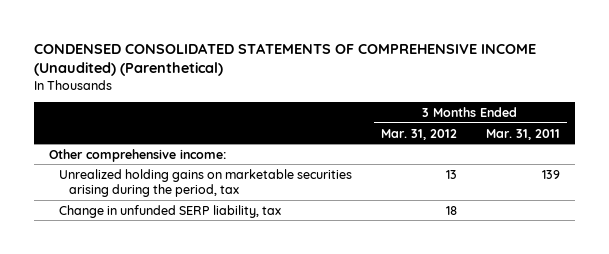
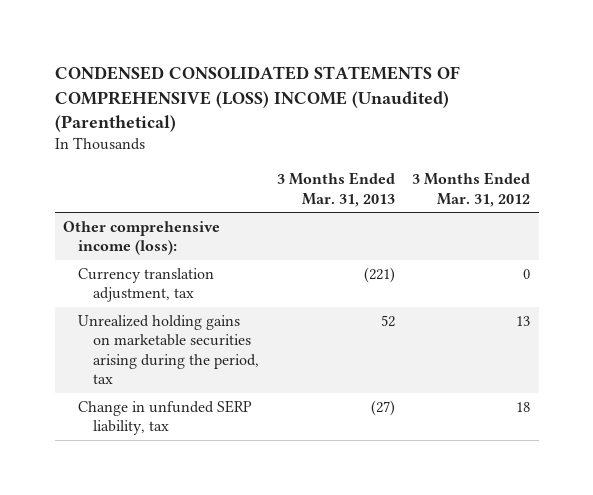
[34,42,537,76] CONDENSED CONSOLIDATED STATEMENTS OF COMPREHENSIVE INCOME (Unaudited) (Parenthetical) -> [54,66,460,133] CONDENSED CONSOLIDATED STATEMENTS OF COMPREHENSIVE (LOSS) INCOME (Unaudited) (Parenthetical)
[485,128,560,140] Mar. 31, 2011 -> none
none -> [276,172,395,207] 3 Months Ended Mar. 31, 2013
[48,148,226,162] Other comprehensive income: -> [63,221,221,256] Other comprehensive income (loss):
none -> [78,268,215,303] Currency translation adjustment, tax

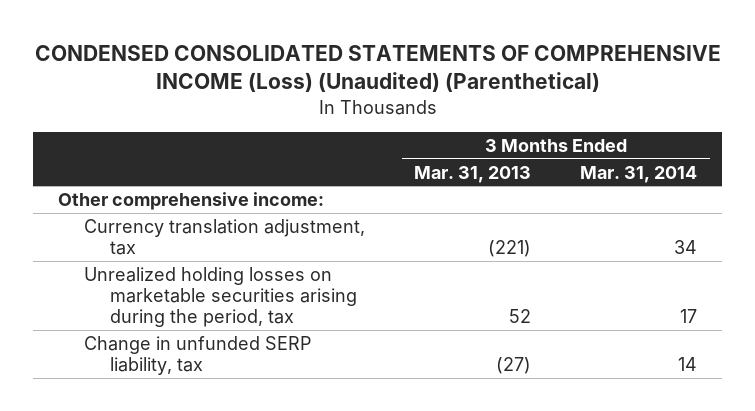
[54,66,460,133] CONDENSED CONSOLIDATED STATEMENTS OF COMPREHENSIVE (LOSS) INCOME (Unaudited) (Parenthetical) -> [34,45,721,93] CONDENSED CONSOLIDATED STATEMENTS OF COMPREHENSIVE INCOME (Loss) (Unaudited) (Parenthetical)
[411,172,530,207] 3 Months Ended Mar. 31, 2012 -> none
none -> [580,165,698,183] Mar. 31, 2014
[63,221,221,256] Other comprehensive income (loss): -> [57,191,324,210] Other comprehensive income:
[78,315,260,385] Unrealized holding gains on marketable securities arising during the period, tax -> [83,266,358,328] Unrealized holding losses on marketable securities arising during the period, tax

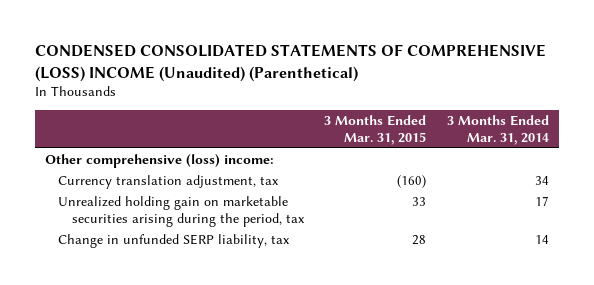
[34,45,721,93] CONDENSED CONSOLIDATED STATEMENTS OF COMPREHENSIVE INCOME (Loss) (Unaudited) (Parenthetical) -> [34,44,546,82] CONDENSED CONSOLIDATED STATEMENTS OF COMPREHENSIVE (LOSS) INCOME (Unaudited) (Parenthetical)
[414,165,532,183] Mar. 31, 2013 -> none
none -> [324,114,427,145] 3 Months Ended Mar. 31, 2015
[57,191,324,210] Other comprehensive income: -> [45,153,275,168] Other comprehensive (loss) income:
[83,266,358,328] Unrealized holding losses on marketable securities arising during the period, tax -> [58,195,305,227] Unrealized holding gain on marketable securities arising during the period, tax

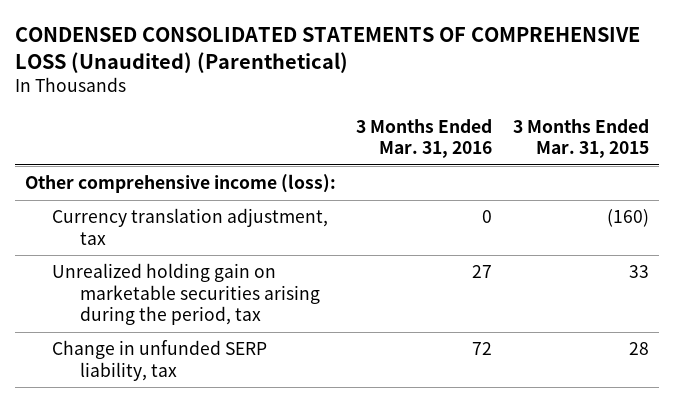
[34,44,546,82] CONDENSED CONSOLIDATED STATEMENTS OF COMPREHENSIVE (LOSS) INCOME (Unaudited) (Parenthetical) -> [14,26,640,73] CONDENSED CONSOLIDATED STATEMENTS OF COMPREHENSIVE LOSS (Unaudited) (Parenthetical)
[447,114,550,145] 3 Months Ended Mar. 31, 2014 -> none
none -> [356,118,493,159] 3 Months Ended Mar. 31, 2016
[45,153,275,168] Other comprehensive (loss) income: -> [24,174,336,194] Other comprehensive income (loss):

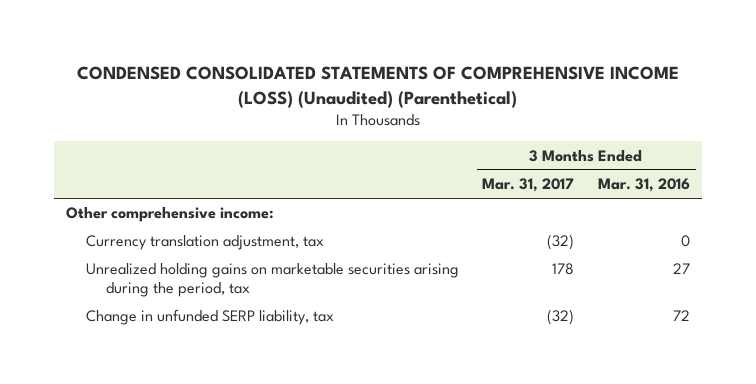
[14,26,640,73] CONDENSED CONSOLIDATED STATEMENTS OF COMPREHENSIVE LOSS (Unaudited) (Parenthetical) -> [76,66,679,108] CONDENSED CONSOLIDATED STATEMENTS OF COMPREHENSIVE INCOME (LOSS) (Unaudited) (Parenthetical)
[512,118,649,159] 3 Months Ended Mar. 31, 2015 -> none
none -> [482,178,575,193] Mar. 31, 2017
[24,174,336,194] Other comprehensive income (loss): -> [65,207,274,223] Other comprehensive income:
[52,263,320,326] Unrealized holding gain on marketable securities arising during the period, tax -> [85,263,459,298] Unrealized holding gains on marketable securities arising during the period, tax

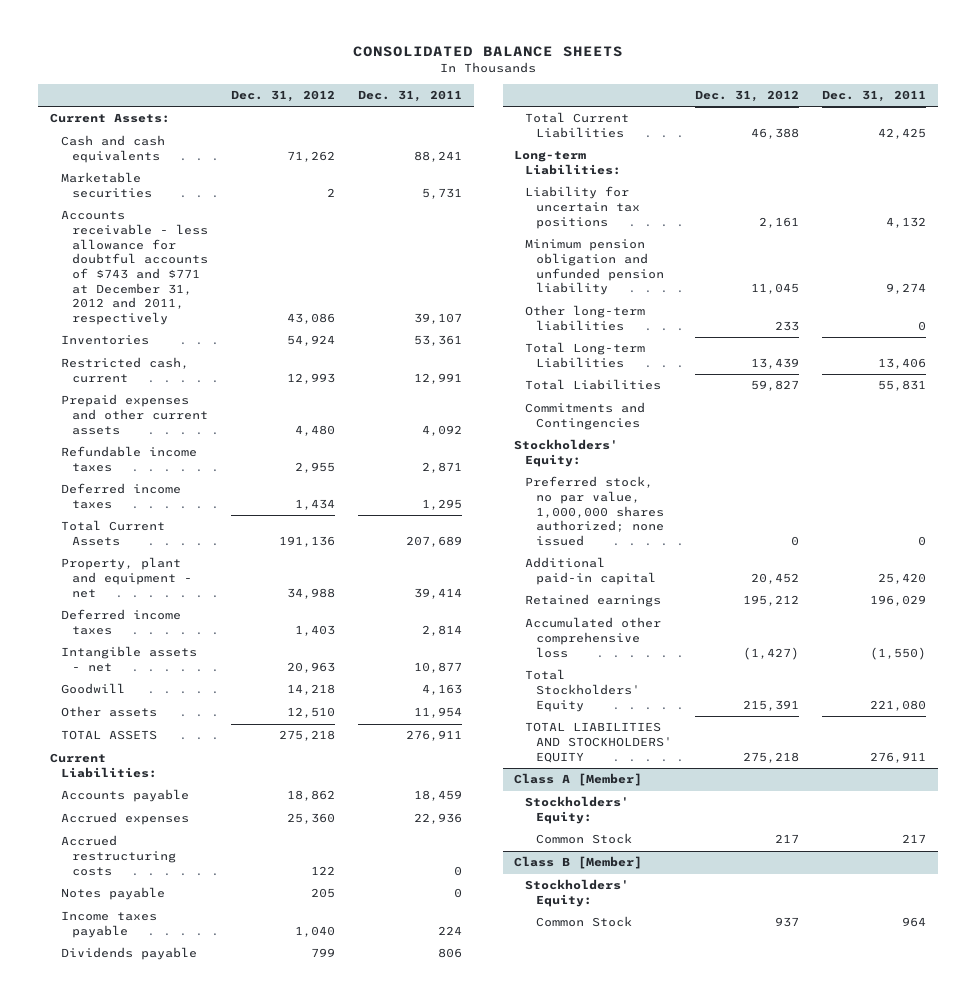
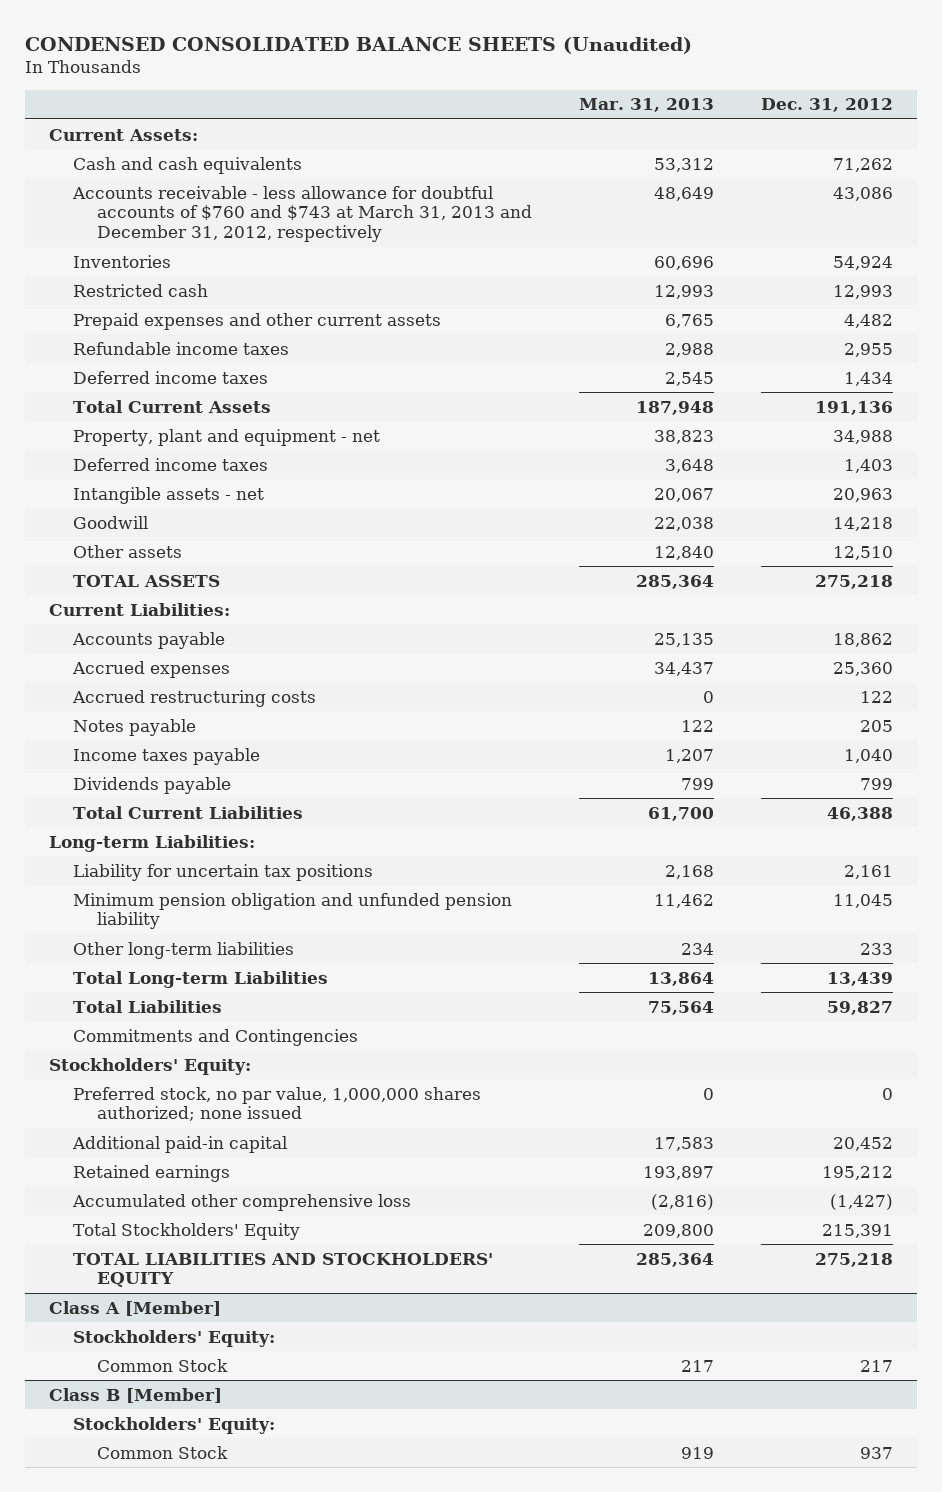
[353,46,624,58] CONSOLIDATED BALANCE SHEETS -> [25,36,693,54] CONDENSED CONSOLIDATED BALANCE SHEETS (Unaudited)
[358,89,463,102] Dec. 31, 2011 -> none
none -> [578,98,714,113] Mar. 31, 2013
[60,172,152,199] Marketable securities -> none
[60,210,208,326] Accounts receivable - less allowance for doubtful accounts of $743 and $771 at December 31, 2012 and 2011, respectively -> [71,185,532,243] Accounts receivable - less allowance for doubtful accounts of $760 and $743 at March 31, 2013 and December 31, 2012, respectively
[60,357,189,384] Restricted cash, current -> [72,283,208,297] Restricted cash
[294,424,335,436] 4,480 -> [844,313,894,328] 4,482

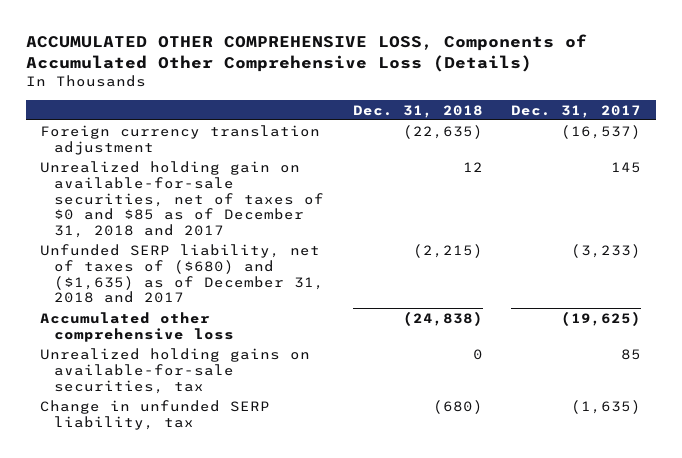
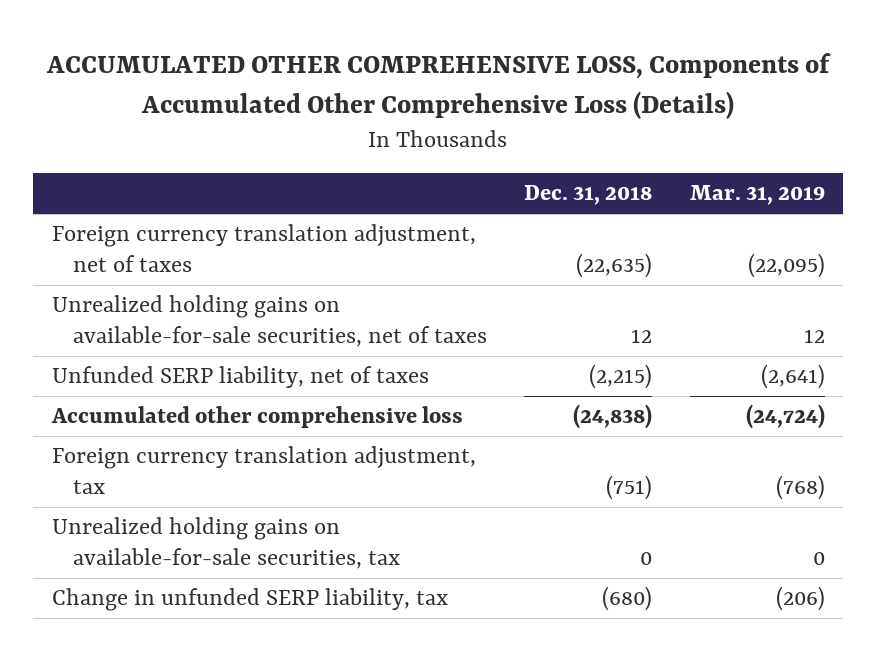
[511,104,642,118] Dec. 31, 2017 -> none
none -> [689,185,825,206] Mar. 31, 2019
[40,124,321,155] Foreign currency translation adjustment -> [51,224,476,273] Foreign currency translation adjustment, net of taxes
[40,160,324,239] Unrealized holding gain on available-for-sale securities, net of taxes of $0 and $85 as of December 31, 2018 and 2017 -> [51,295,488,348] Unrealized holding gains on available-for-sale securities, net of taxes
[40,243,324,304] Unfunded SERP liability, net of taxes of ($680) and ($1,635) as of December 31, 2018 and 2017 -> [51,366,429,389] Unfunded SERP liability, net of taxes
none -> [51,446,476,495] Foreign currency translation adjustment, tax

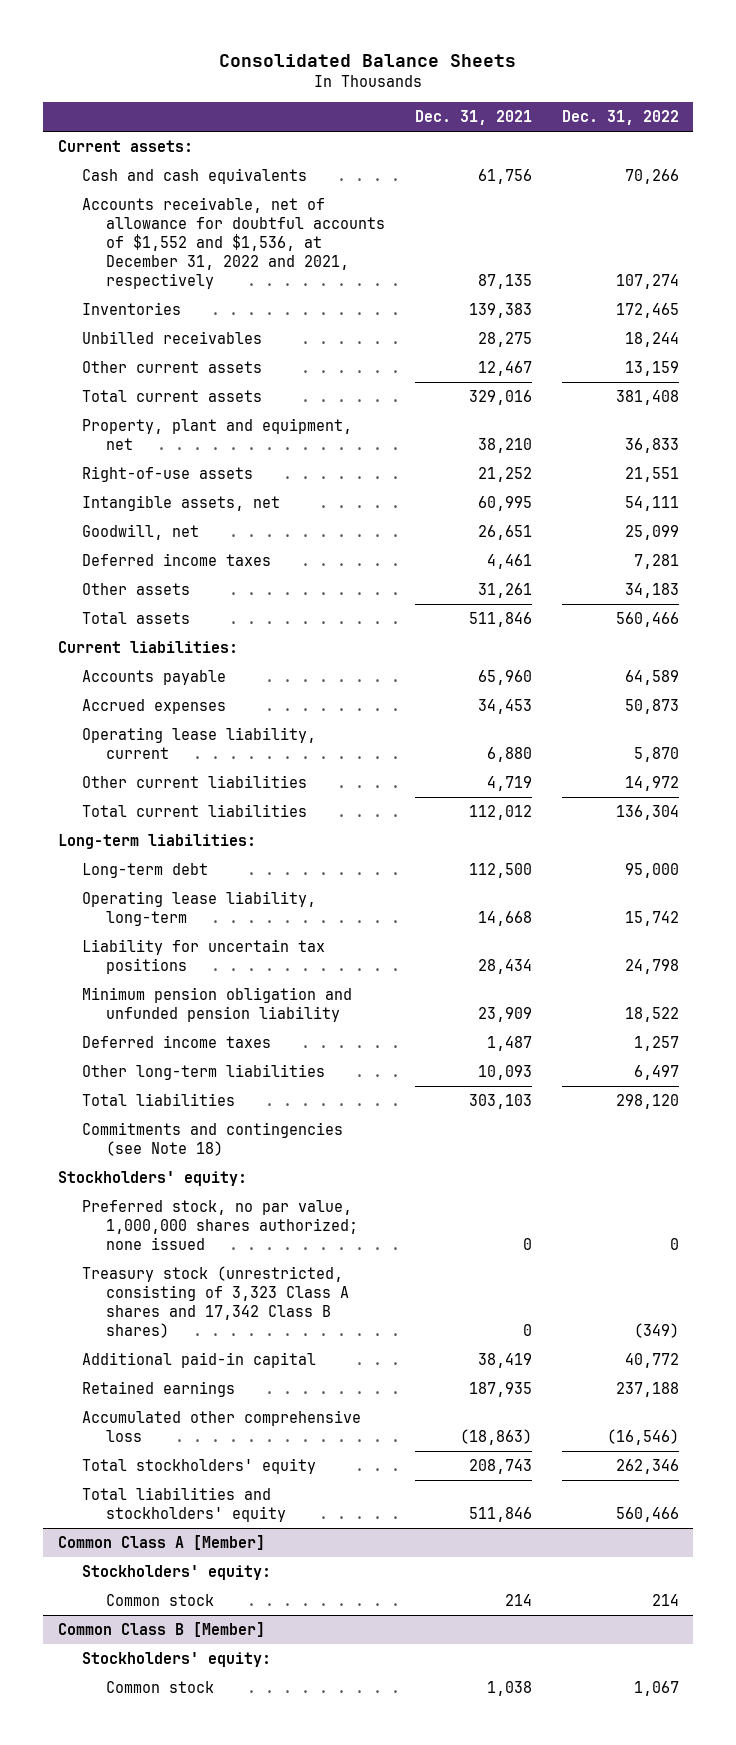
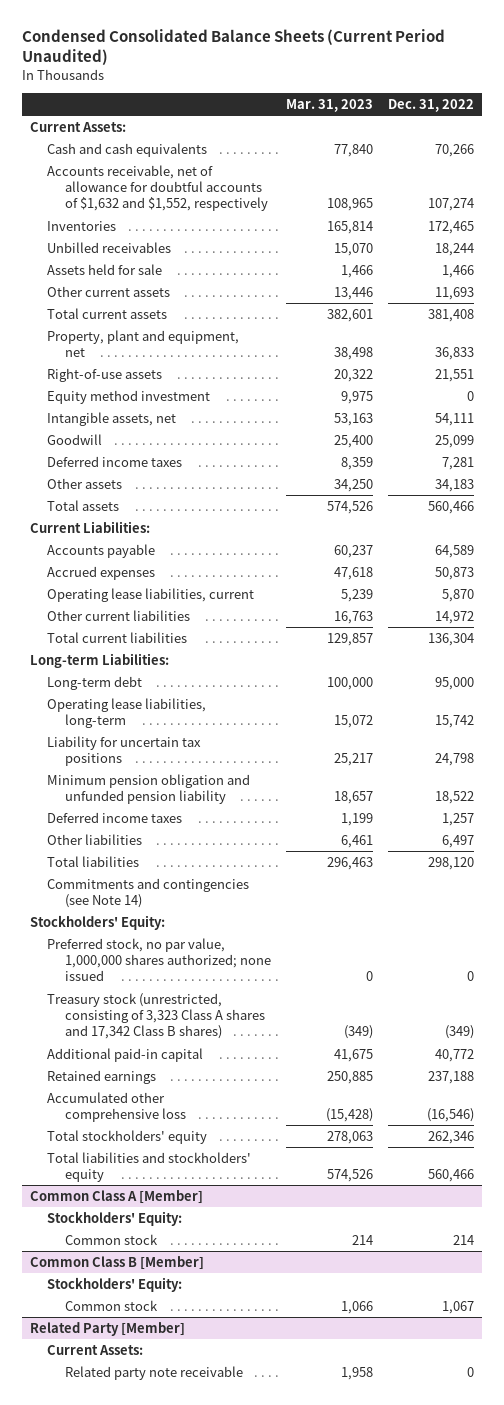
[219,53,517,67] Consolidated Balance Sheets -> [22,29,446,66] Condensed Consolidated Balance Sheets (Current Period Unaudited)
[414,110,532,126] Dec. 31, 2021 -> none
none -> [286,98,374,112] Mar. 31, 2023
[57,140,193,153] Current assets: -> [29,121,126,132] Current Assets:
[82,197,386,289] Accounts receivable, net of allowance for doubtful accounts of $1,552 and $1,536, at December 31, 2022 and 2021, respectively -> [47,164,269,212] Accounts receivable, net of allowance for doubtful accounts of $1,632 and $1,552, respectively
none -> [47,263,163,275] Assets held for sale
[624,361,679,377] 13,159 -> [435,286,475,300] 11,693
none -> [47,389,211,404] Equity method investment
[82,524,200,541] Goodwill, net -> [47,433,103,445] Goodwill
[57,641,238,654] Current liabilities: -> [29,520,150,533] Current Liabilities:
[82,727,317,760] Operating lease liability, current -> [47,587,255,602] Operating lease liabilities, current
[57,834,256,850] Long-term liabilities: -> [29,652,169,668] Long-term Liabilities:
[82,891,317,927] Operating lease liability, long-term -> [47,697,207,729] Operating lease liabilities, long-term
[82,1064,326,1081] Other long-term liabilities -> [47,833,143,845] Other liabilities
[82,1122,344,1157] Commitments and contingencies (see Note 18) -> [47,877,250,909] Commitments and contingencies (see Note 14)
[57,1171,247,1187] Stockholders' equity: -> [29,914,165,930] Stockholders' Equity:
[82,1565,272,1581] Stockholders' equity: -> [47,1210,183,1226] Stockholders' Equity:
[82,1652,272,1668] Stockholders' equity: -> [47,1276,183,1292] Stockholders' Equity:
none -> [29,1321,185,1336] Related Party [Member]
none -> [47,1344,144,1355] Current Assets:
none -> [65,1365,244,1380] Related party note receivable

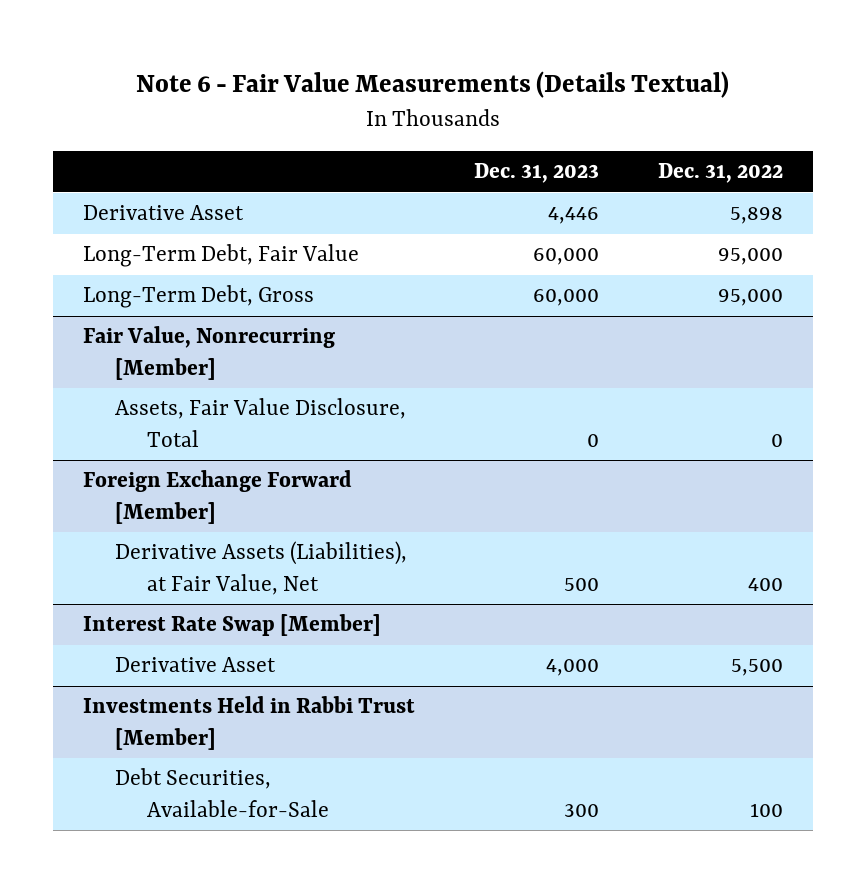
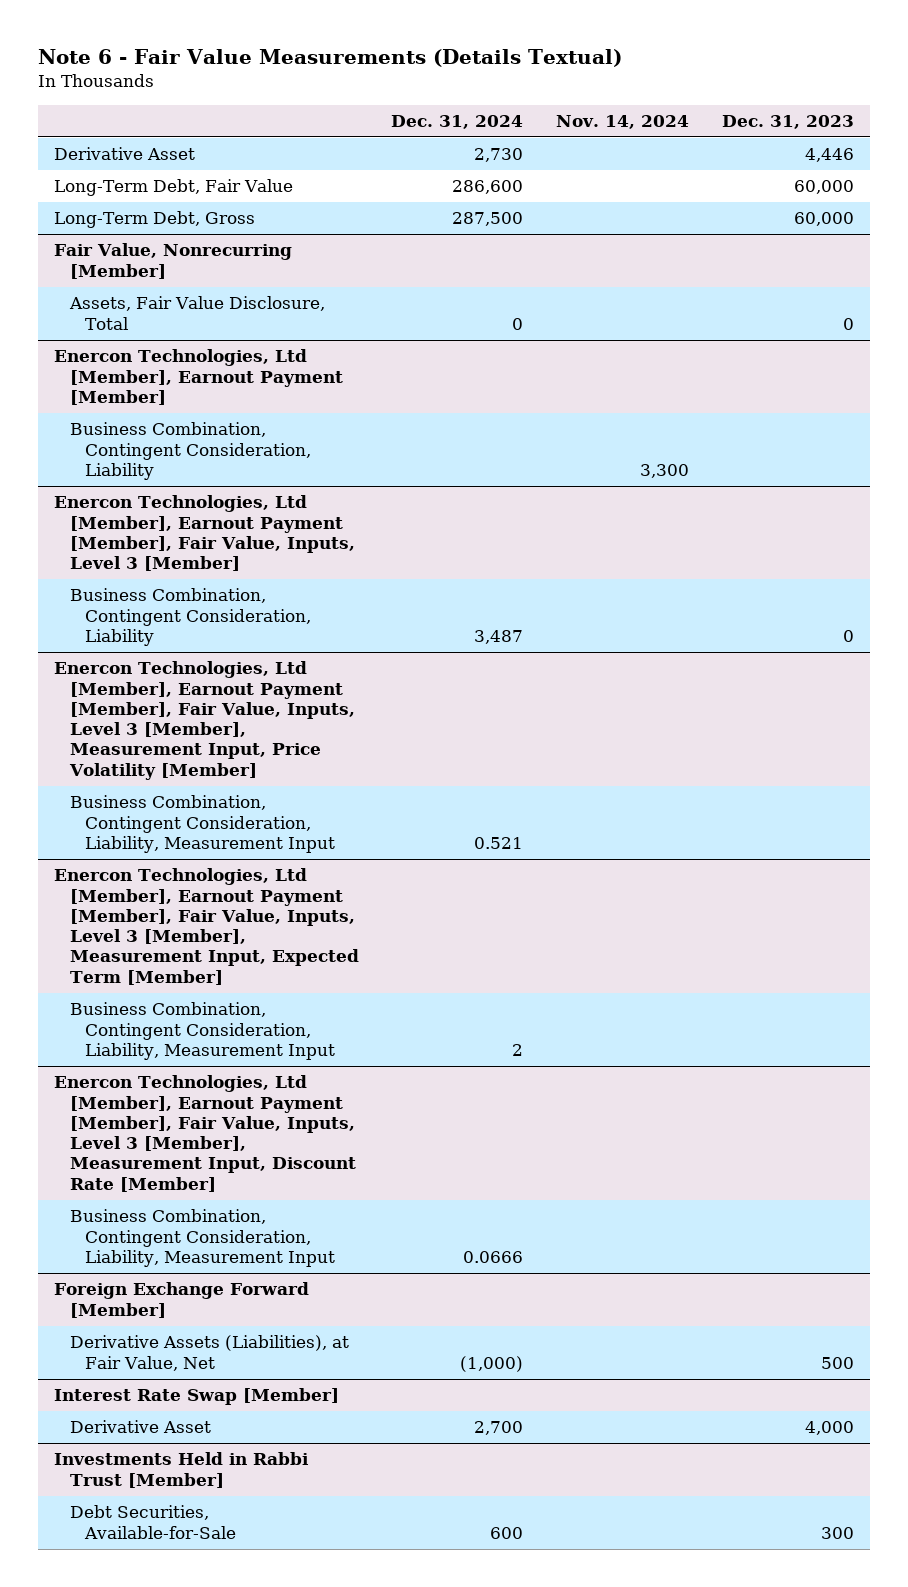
[658,163,784,184] Dec. 31, 2022 -> none
none -> [391,115,524,130] Dec. 31, 2024
none -> [556,115,690,130] Nov. 14, 2024
none -> [54,349,343,405] Enercon Technologies, Ltd [Member], Earnout Payment [Member]
none -> [69,422,312,480] Business Combination, Contingent Consideration, Liability
none -> [54,495,355,572] Enercon Technologies, Ltd [Member], Earnout Payment [Member], Fair Value, Inputs, Level 3 [Member]
none -> [69,588,312,646] Business Combination, Contingent Consideration, Liability
none -> [54,661,355,780] Enercon Technologies, Ltd [Member], Earnout Payment [Member], Fair Value, Inputs, Level 3 [Member], Measurement Input, Price Volatility [Member]
none -> [69,795,336,853] Business Combination, Contingent Consideration, Liability, Measurement Input
none -> [54,868,359,985] Enercon Technologies, Ltd [Member], Earnout Payment [Member], Fair Value, Inputs, Level 3 [Member], Measurement Input, Expected Term [Member]
none -> [69,1002,336,1060] Business Combination, Contingent Consideration, Liability, Measurement Input
none -> [54,1075,356,1192] Enercon Technologies, Ltd [Member], Earnout Payment [Member], Fair Value, Inputs, Level 3 [Member], Measurement Input, Discount Rate [Member]
none -> [69,1209,336,1267] Business Combination, Contingent Consideration, Liability, Measurement Input

